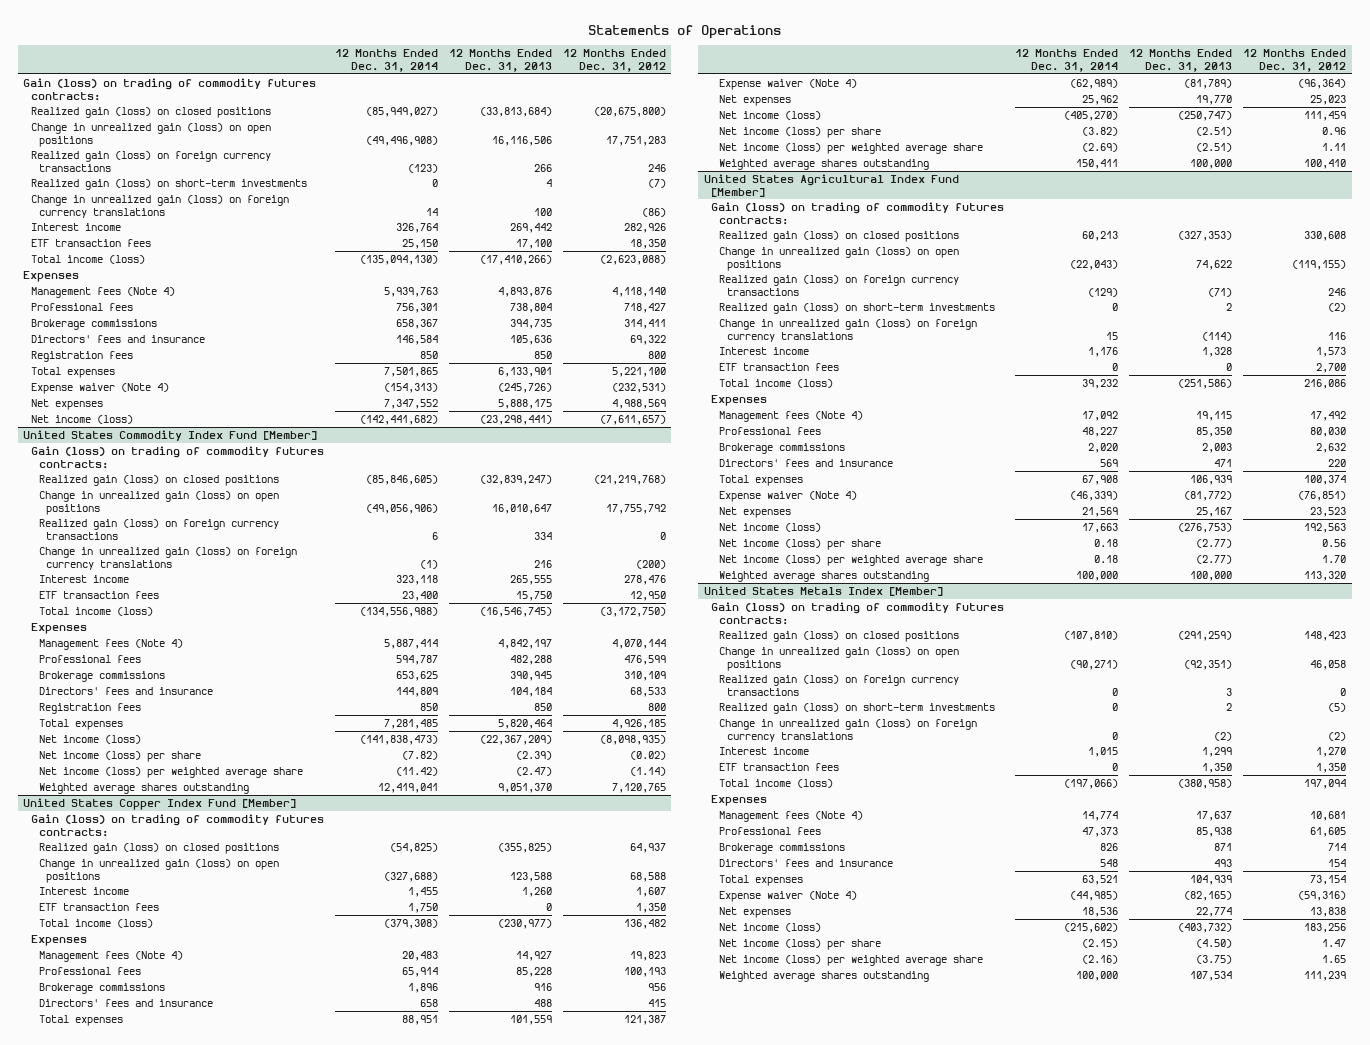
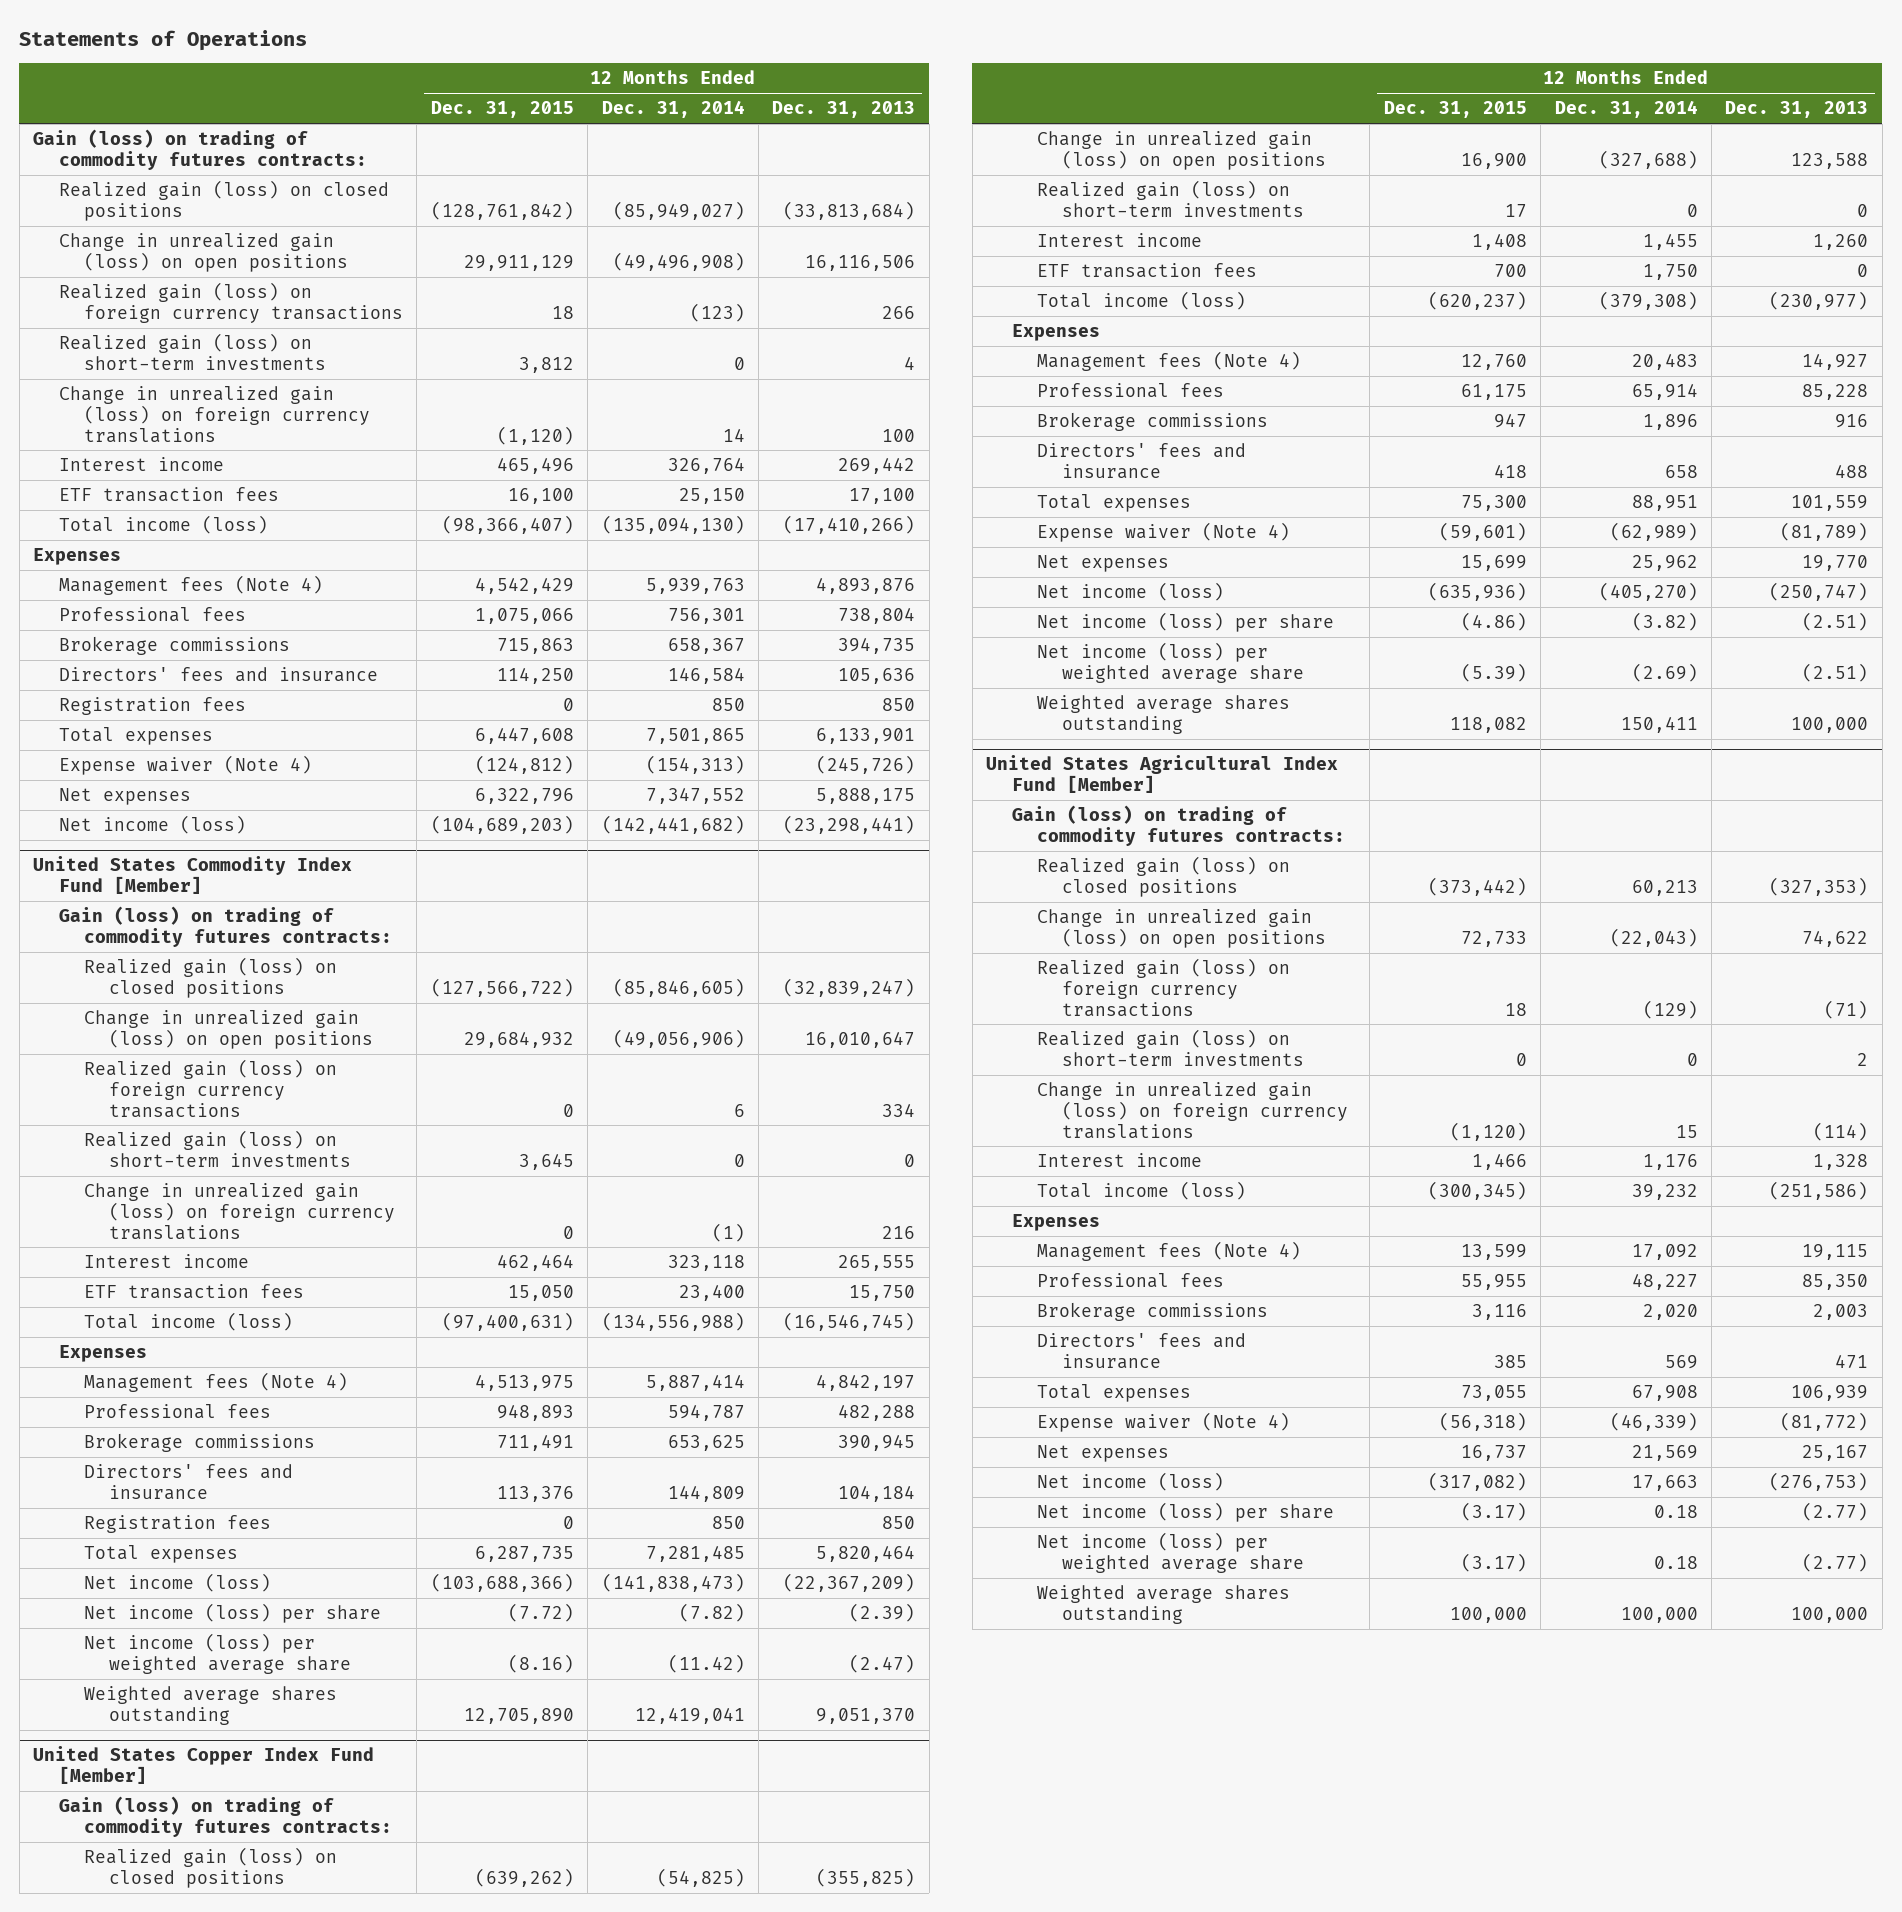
[562,49,666,72] 12 Months Ended Dec. 31, 2012 -> none
none -> [430,101,574,119] Dec. 31, 2015
none -> [83,1130,352,1167] Realized gain (loss) on short-term investments
none -> [1037,180,1305,217] Realized gain (loss) on short-term investments
[718,362,839,371] ETF transaction fees -> none
[703,585,943,596] United States Metals Index [Member] -> none
[711,601,1005,625] Gain (loss) on trading of commodity futures contracts: -> none
[718,630,959,642] Realized gain (loss) on closed positions -> none
[718,646,959,671] Change in unrealized gain (loss) on open positions -> none
[718,674,959,696] Realized gain (loss) on foreign currency transactions -> none
[718,702,995,714] Realized gain (loss) on short-term investments -> none
[718,718,977,742] Change in unrealized gain (loss) on foreign currency translations -> none
[718,746,809,755] Interest income -> none
[718,762,839,771] ETF transaction fees -> none
[718,778,833,788] Total income (loss) -> none
[711,794,768,806] Expenses -> none
[718,810,863,822] Management fees (Note 4) -> none
[718,826,821,835] Professional fees -> none
[718,842,845,854] Brokerage commissions -> none
[718,858,893,867] Directors' fees and insurance -> none
[718,874,803,886] Total expenses -> none
[718,890,857,902] Expense waiver (Note 4) -> none
[718,906,791,918] Net expenses -> none
[718,922,821,932] Net income (loss) -> none
[718,938,881,950] Net income (loss) per share -> none
[718,954,983,966] Net income (loss) per weighted average share -> none
[718,970,929,982] Weighted average shares outstanding -> none

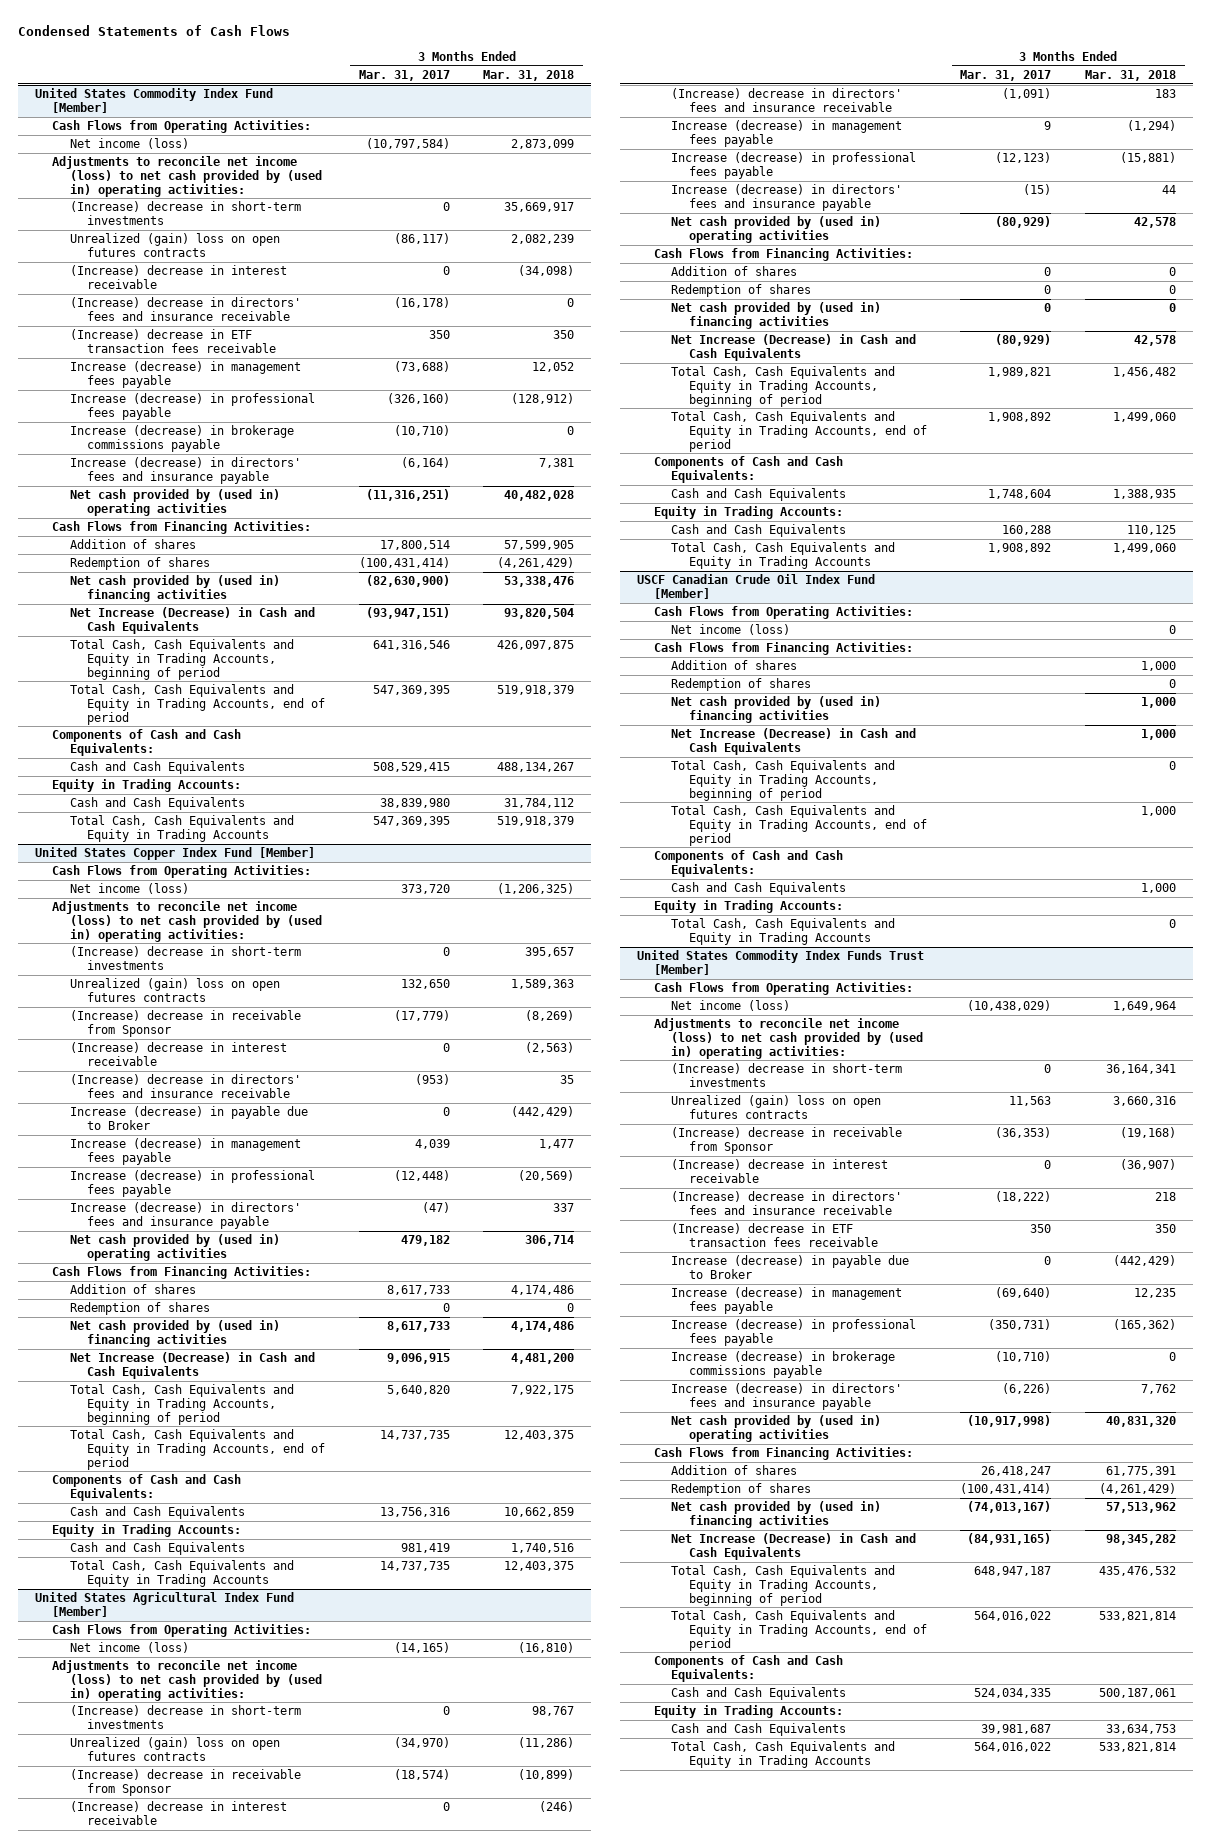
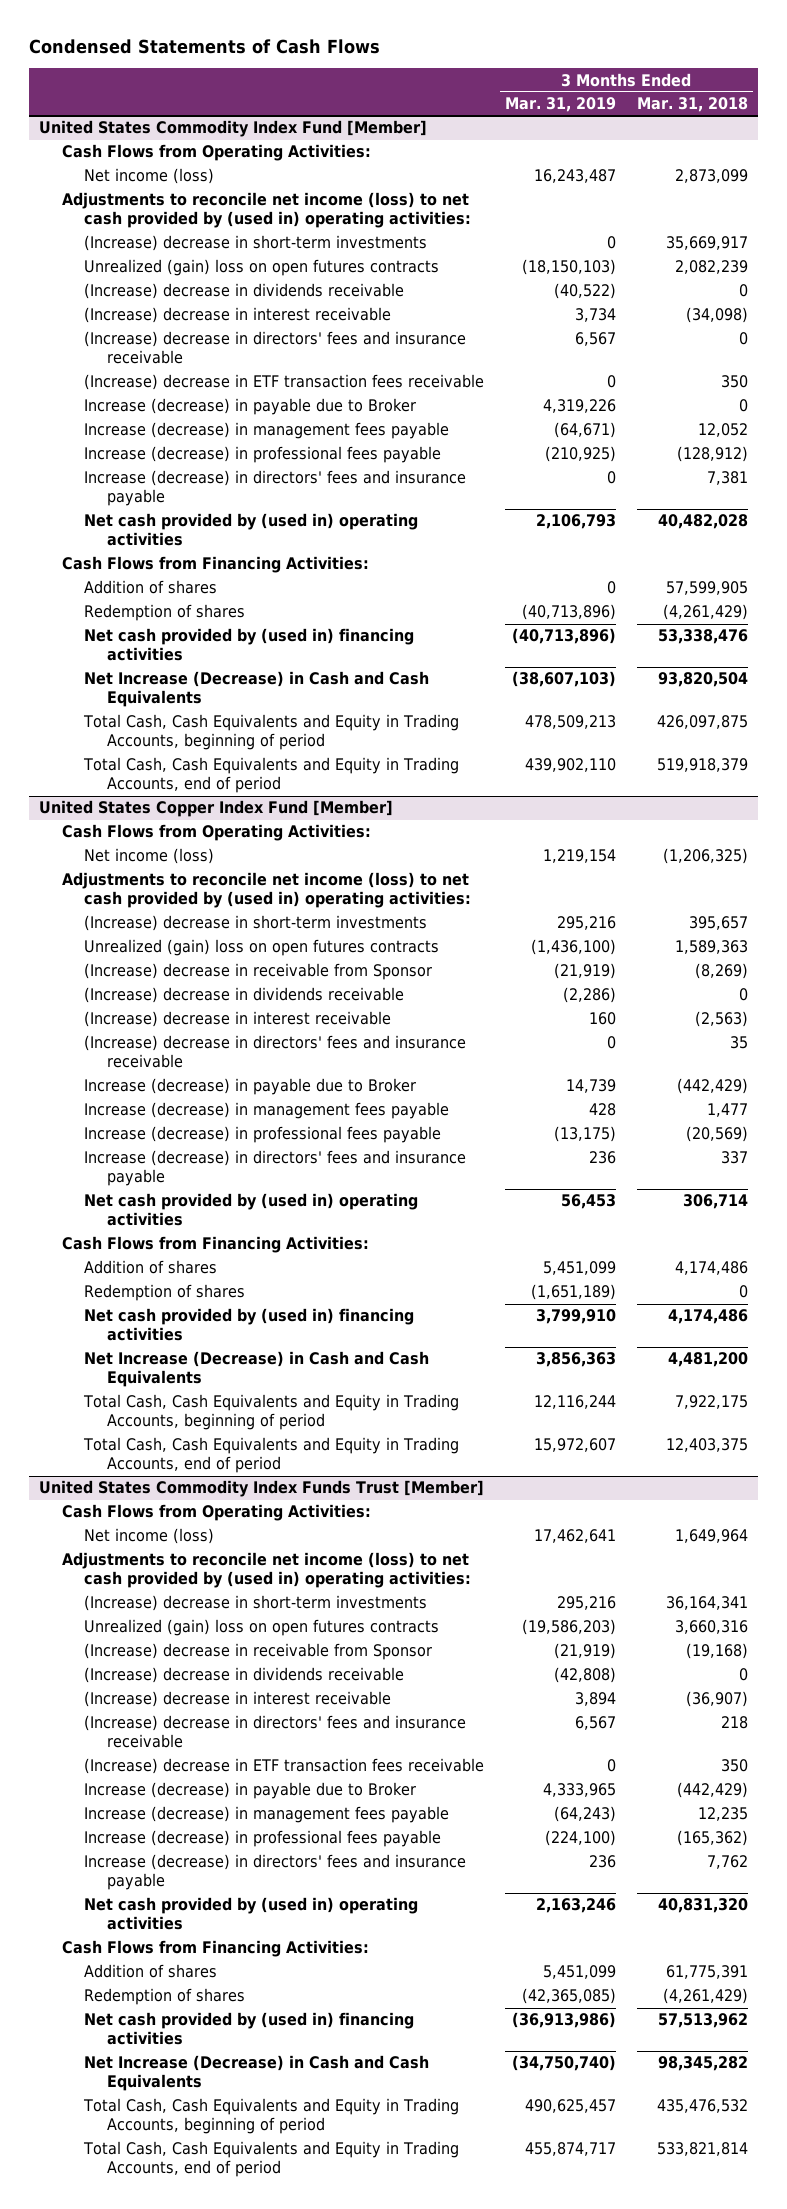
[358,69,450,81] Mar. 31, 2017 -> none
none -> [504,97,616,113] Mar. 31, 2019
none -> [84,283,405,300] (Increase) decrease in dividends receivable
none -> [84,398,417,416] Increase (decrease) in payable due to Broker
[69,425,294,452] Increase (decrease) in brokerage commissions payable -> none
[52,729,242,756] Components of Cash and Cash Equivalents: -> none
[69,761,245,775] Cash and Cash Equivalents -> none
[52,779,242,793] Equity in Trading Accounts: -> none
[69,797,245,811] Cash and Cash Equivalents -> none
[69,815,294,842] Total Cash, Cash Equivalents and Equity in Trading Accounts -> none
none -> [84,987,405,1004] (Increase) decrease in dividends receivable
[52,1474,242,1501] Components of Cash and Cash Equivalents: -> none
[69,1506,245,1520] Cash and Cash Equivalents -> none
[52,1524,242,1538] Equity in Trading Accounts: -> none
[69,1542,245,1556] Cash and Cash Equivalents -> none
[69,1560,294,1587] Total Cash, Cash Equivalents and Equity in Trading Accounts -> none
[34,1592,294,1617] United States Agricultural Index Fund [Member] -> none
[52,1624,312,1638] Cash Flows from Operating Activities: -> none
[69,1642,189,1654] Net income (loss) -> none
[52,1660,322,1701] Adjustments to reconcile net income (loss) to net cash provided by (used in) operating activities: -> none
[69,1705,301,1729] (Increase) decrease in short-term investments -> none
[69,1737,280,1761] Unrealized (gain) loss on open futures contracts -> none
[69,1769,301,1796] (Increase) decrease in receivable from Sponsor -> none
[69,1801,287,1825] (Increase) decrease in interest receivable -> none
[671,88,903,112] (Increase) decrease in directors' fees and insurance receivable -> none
[671,120,903,147] Increase (decrease) in management fees payable -> none
[671,152,917,179] Increase (decrease) in professional fees payable -> none
[671,184,903,211] Increase (decrease) in directors' fees and insurance payable -> none
[671,216,882,243] Net cash provided by (used in) operating activities -> none
[654,248,914,262] Cash Flows from Financing Activities: -> none
[671,266,798,277] Addition of shares -> none
[671,284,812,298] Redemption of shares -> none
[671,302,882,329] Net cash provided by (used in) financing activities -> none
[671,334,917,361] Net Increase (Decrease) in Cash and Cash Equivalents -> none
[671,366,896,407] Total Cash, Cash Equivalents and Equity in Trading Accounts, beginning of period -> none
[671,411,927,452] Total Cash, Cash Equivalents and Equity in Trading Accounts, end of period -> none
[654,456,844,483] Components of Cash and Cash Equivalents: -> none
[671,488,847,502] Cash and Cash Equivalents -> none
[654,506,844,520] Equity in Trading Accounts: -> none
[671,524,847,538] Cash and Cash Equivalents -> none
[671,542,896,569] Total Cash, Cash Equivalents and Equity in Trading Accounts -> none
[636,574,875,599] USCF Canadian Crude Oil Index Fund [Member] -> none
[654,606,914,620] Cash Flows from Operating Activities: -> none
[671,624,791,636] Net income (loss) -> none
[654,642,914,656] Cash Flows from Financing Activities: -> none
[671,660,798,671] Addition of shares -> none
[671,678,812,692] Redemption of shares -> none
[671,696,882,723] Net cash provided by (used in) financing activities -> none
[671,728,917,755] Net Increase (Decrease) in Cash and Cash Equivalents -> none
[671,760,896,801] Total Cash, Cash Equivalents and Equity in Trading Accounts, beginning of period -> none
[671,805,927,846] Total Cash, Cash Equivalents and Equity in Trading Accounts, end of period -> none
[654,850,844,877] Components of Cash and Cash Equivalents: -> none
[671,882,847,896] Cash and Cash Equivalents -> none
[654,900,844,914] Equity in Trading Accounts: -> none
[671,918,896,945] Total Cash, Cash Equivalents and Equity in Trading Accounts -> none
none -> [84,1667,405,1684] (Increase) decrease in dividends receivable
[671,1351,896,1378] Increase (decrease) in brokerage commissions payable -> none
[654,1655,844,1682] Components of Cash and Cash Equivalents: -> none
[671,1687,847,1701] Cash and Cash Equivalents -> none
[654,1705,844,1719] Equity in Trading Accounts: -> none
[671,1723,847,1737] Cash and Cash Equivalents -> none
[671,1741,896,1768] Total Cash, Cash Equivalents and Equity in Trading Accounts -> none

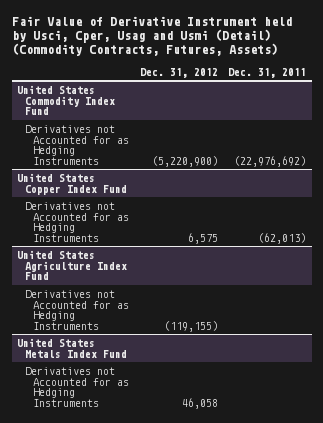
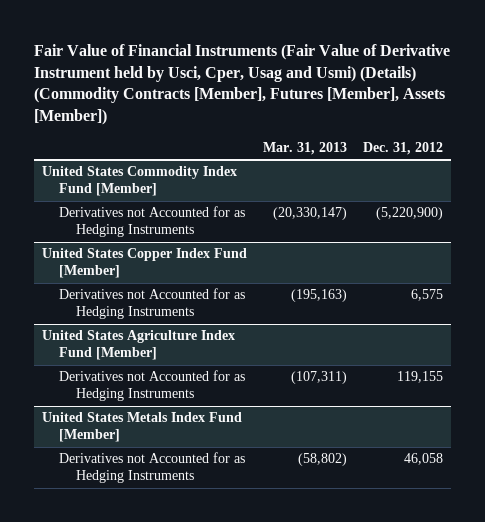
[11,15,292,56] Fair Value of Derivative Instrument held by Usci, Cper, Usag and Usmi (Detail) (Commodity Contracts, Futures, Assets) -> [34,43,451,126] Fair Value of Financial Instruments (Fair Value of Derivative Instrument held by Usci, Cper, Usag and Usmi) (Details) (Commodity Contracts [Member], Futures [Member], Assets [Member])
[228,67,307,78] Dec. 31, 2011 -> none
none -> [262,141,347,155] Mar. 31, 2013
[17,84,116,116] United States Commodity Index Fund -> [41,166,237,197] United States Commodity Index Fund [Member]
[17,172,128,195] United States Copper Index Fund -> [41,248,247,279] United States Copper Index Fund [Member]
[17,249,128,281] United States Agriculture Index Fund -> [41,330,235,361] United States Agriculture Index Fund [Member]
[163,320,218,332] (119,155) -> [396,371,443,384] 119,155
[17,337,128,358] United States Metals Index Fund -> [41,412,242,443] United States Metals Index Fund [Member]

